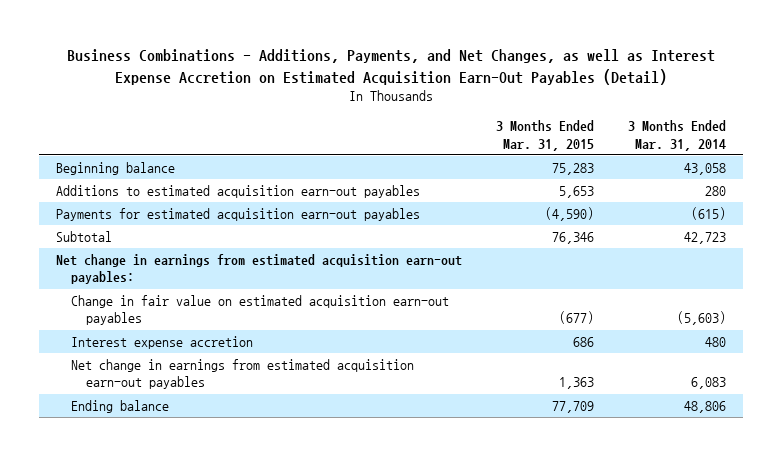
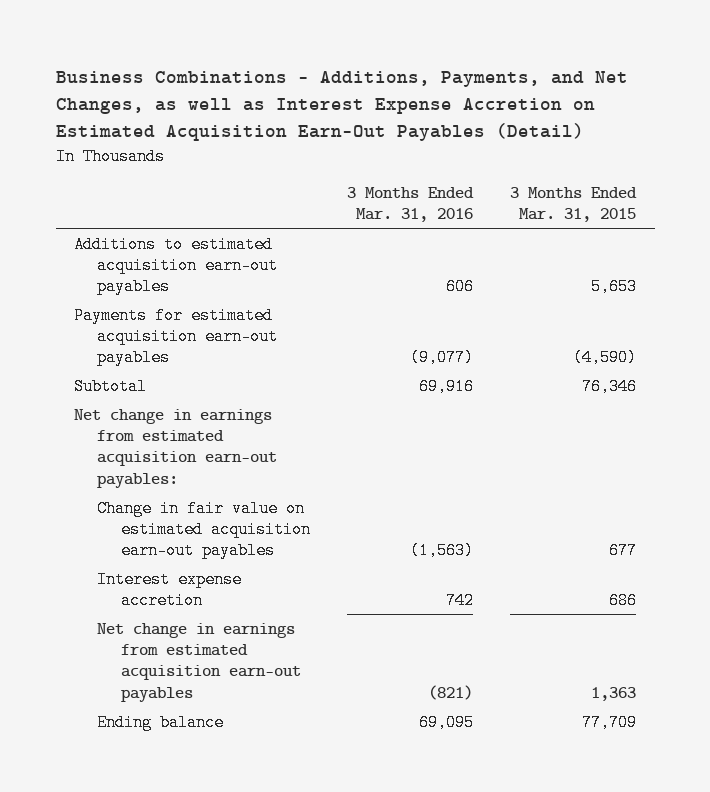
[627,120,726,151] 3 Months Ended Mar. 31, 2014 -> none
none -> [346,186,474,223] 3 Months Ended Mar. 31, 2016
[55,162,175,176] Beginning balance -> none
[558,311,594,325] (677) -> [609,542,638,560] 677

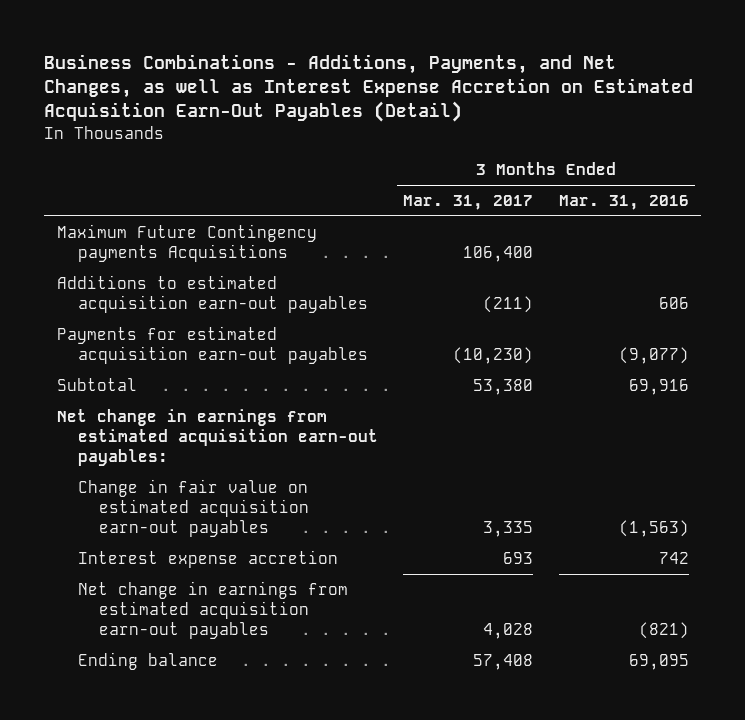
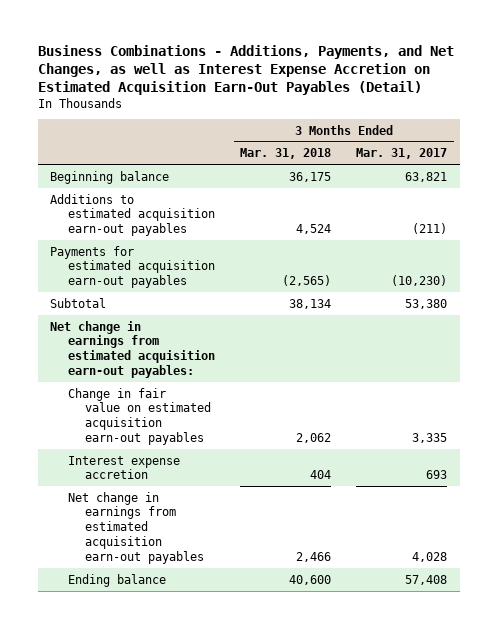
[558,194,689,210] Mar. 31, 2016 -> none
none -> [239,148,331,160] Mar. 31, 2018
[56,223,317,263] Maximum Future Contingency payments Acquisitions -> none
none -> [50,170,170,184] Beginning balance

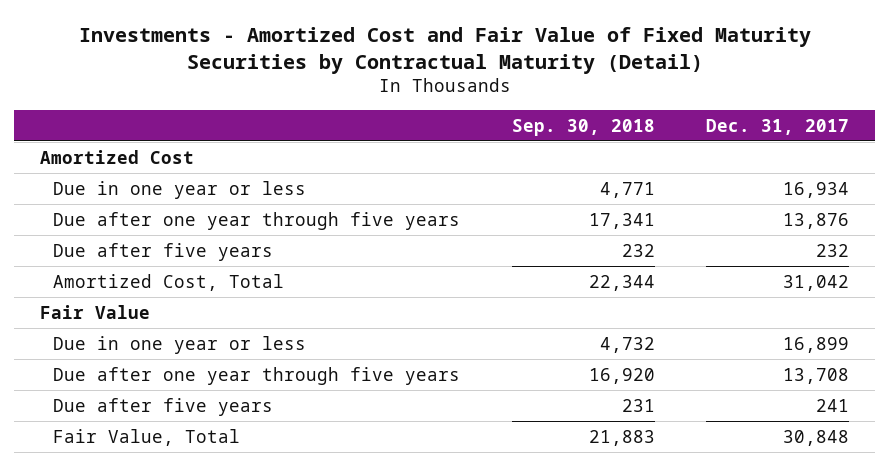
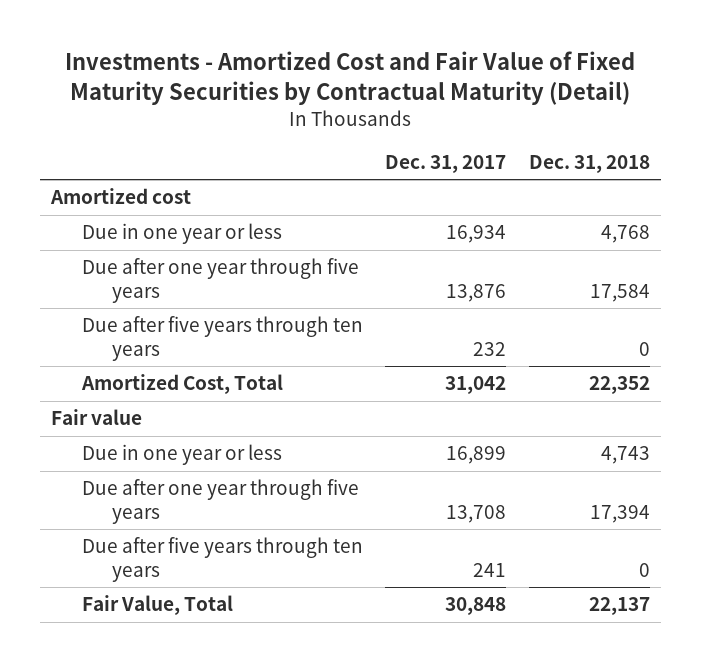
[511,118,655,136] Sep. 30, 2018 -> none
none -> [528,155,650,174] Dec. 31, 2018
[40,149,195,164] Amortized Cost -> [50,188,192,205] Amortized cost
[52,242,273,261] Due after five years -> [81,316,363,362] Due after five years through ten years
[40,304,151,319] Fair Value -> [51,409,143,426] Fair value
[52,397,273,416] Due after five years -> [81,537,363,583] Due after five years through ten years

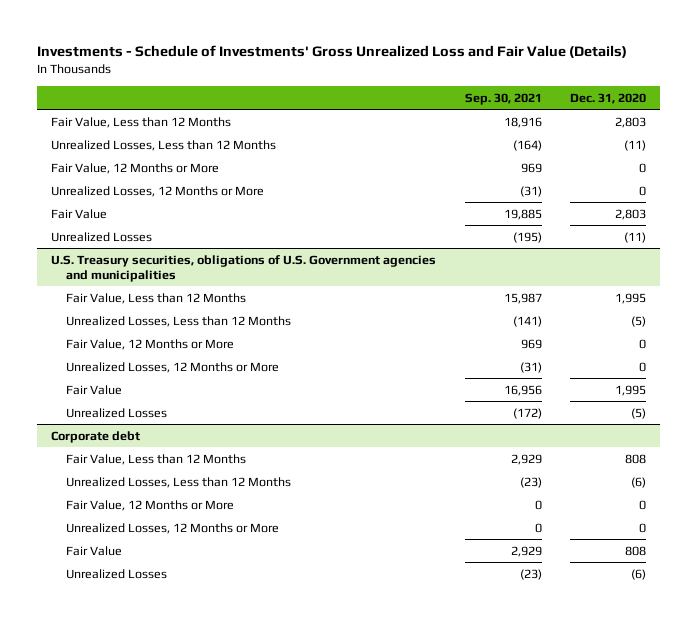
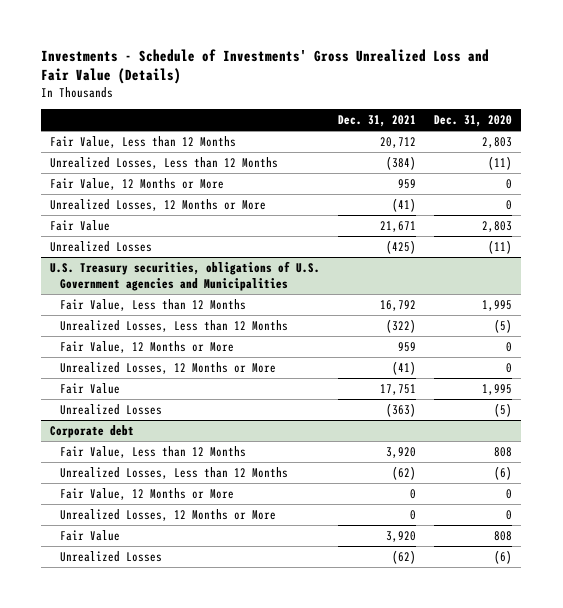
[464,92,542,105] Sep. 30, 2021 -> none
none -> [338,115,417,128] Dec. 31, 2021
[51,254,437,282] U.S. Treasury securities, obligations of U.S. Government agencies and municipalities -> [50,260,321,291] U.S. Treasury securities, obligations of U.S. Government agencies and Municipalities

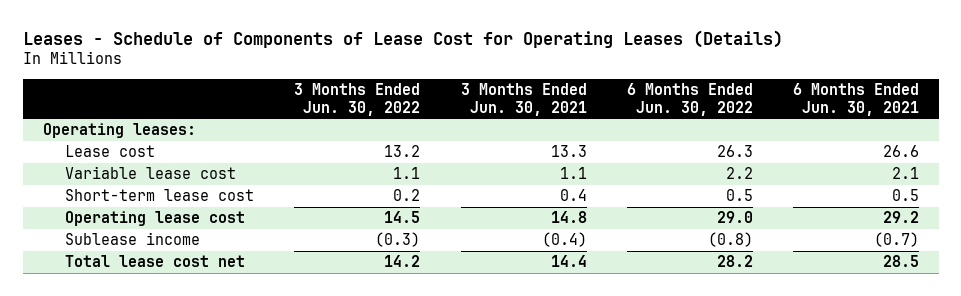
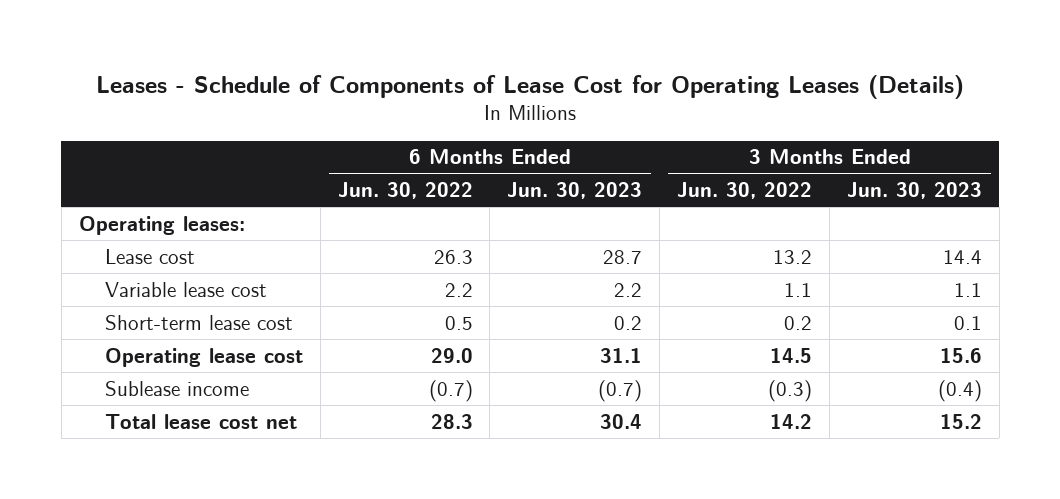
[460,83,587,116] 3 Months Ended Jun. 30, 2021 -> none
[792,83,919,116] 6 Months Ended Jun. 30, 2021 -> none
none -> [507,181,643,199] Jun. 30, 2023
none -> [846,181,982,199] Jun. 30, 2023
[707,232,753,248] (0.8) -> [428,379,473,402] (0.7)
[716,255,753,268] 28.2 -> [430,413,473,429] 28.3

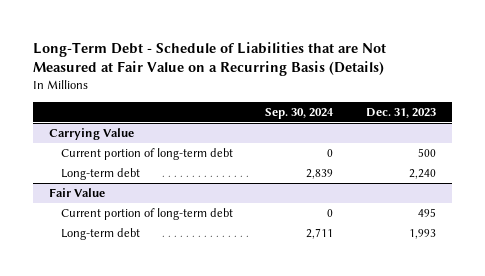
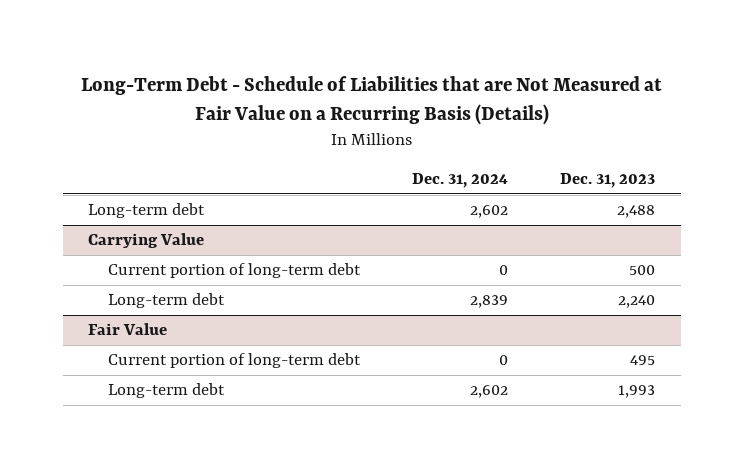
[265,107,335,119] Sep. 30, 2024 -> none
none -> [412,172,509,188] Dec. 31, 2024
none -> [88,203,206,219] Long-term debt

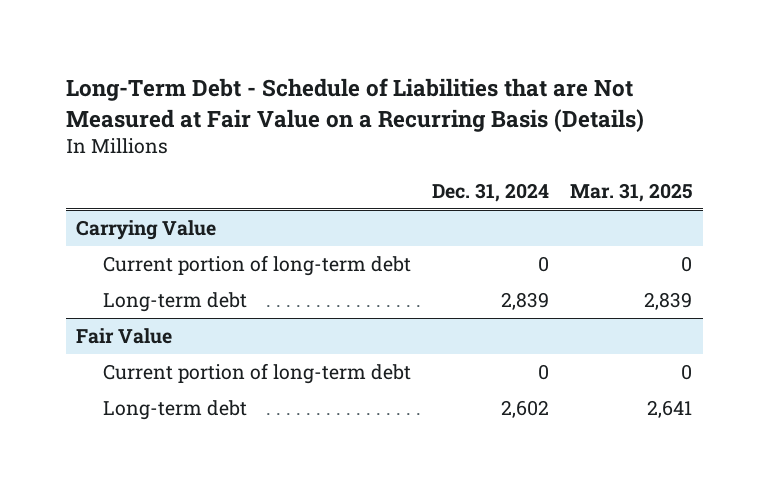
[559,172,655,188] Dec. 31, 2023 -> none
none -> [570,182,693,202] Mar. 31, 2025
[88,203,206,219] Long-term debt -> none

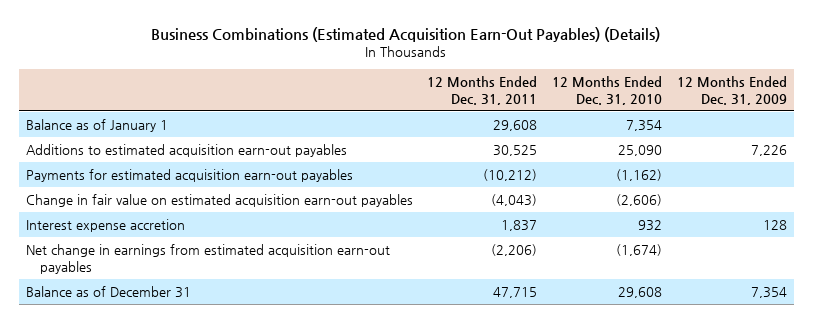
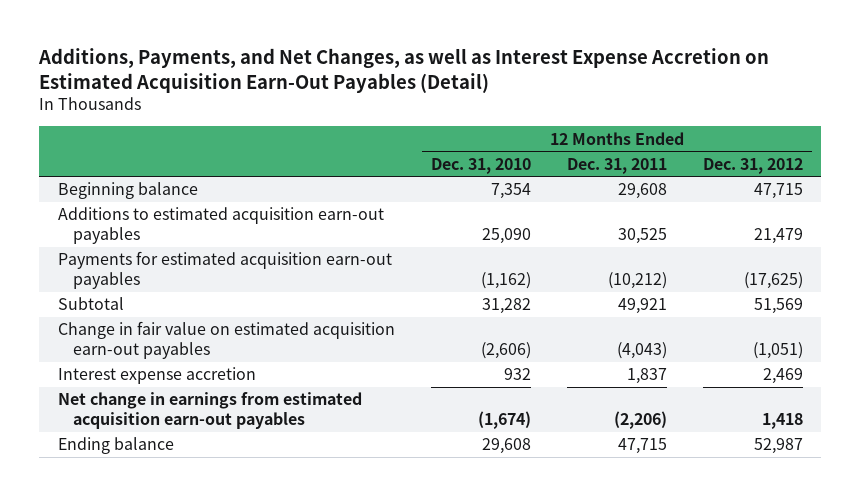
[151,26,661,42] Business Combinations (Estimated Acquisition Earn-Out Payables) (Details) -> [38,48,770,93] Additions, Payments, and Net Changes, as well as Interest Expense Accretion on Estimated Acquisition Earn-Out Payables (Detail)
[676,76,787,105] 12 Months Ended Dec. 31, 2009 -> none
none -> [702,157,803,174] Dec. 31, 2012
[25,119,168,133] Balance as of January 1 -> [57,182,198,200] Beginning balance
none -> [57,297,124,311] Subtotal
[25,286,191,299] Balance as of December 31 -> [57,437,174,455] Ending balance

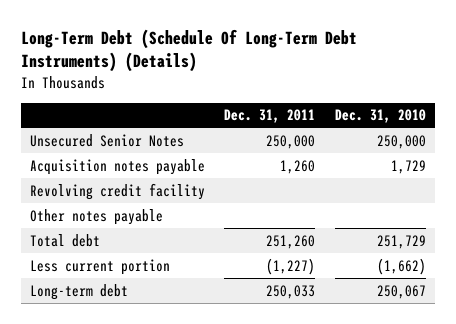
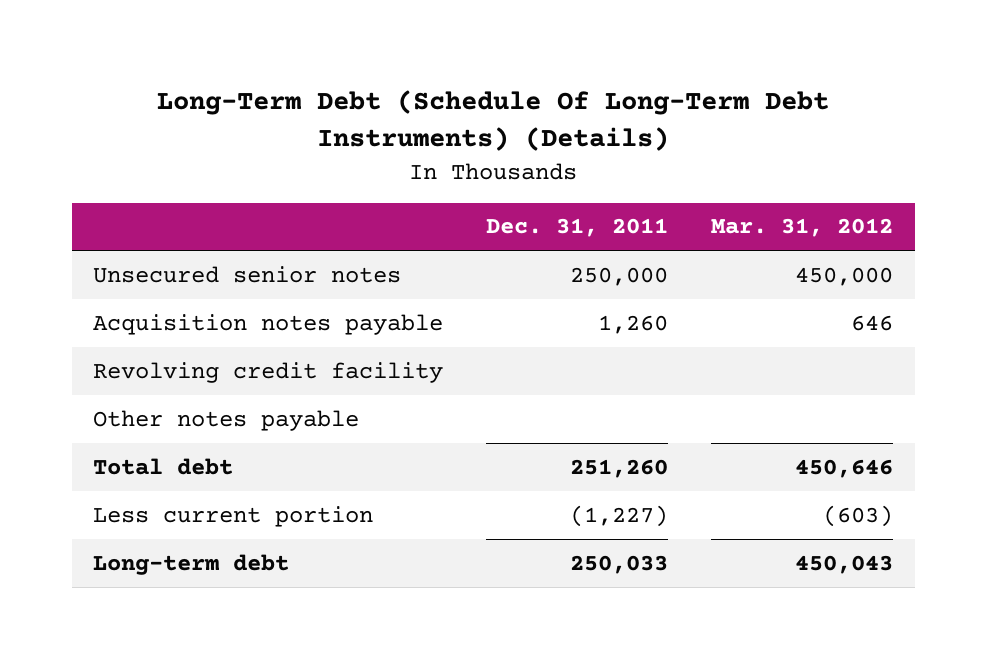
[334,109,426,124] Dec. 31, 2010 -> none
none -> [711,218,894,238] Mar. 31, 2012
[30,133,185,147] Unsecured Senior Notes -> [93,265,402,283] Unsecured senior notes

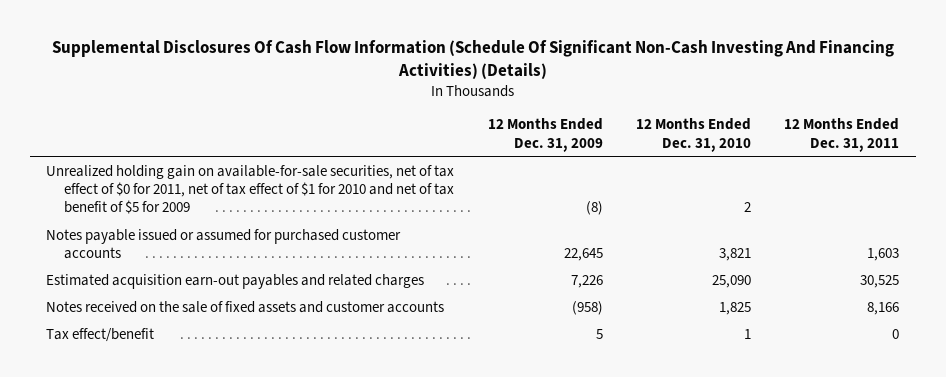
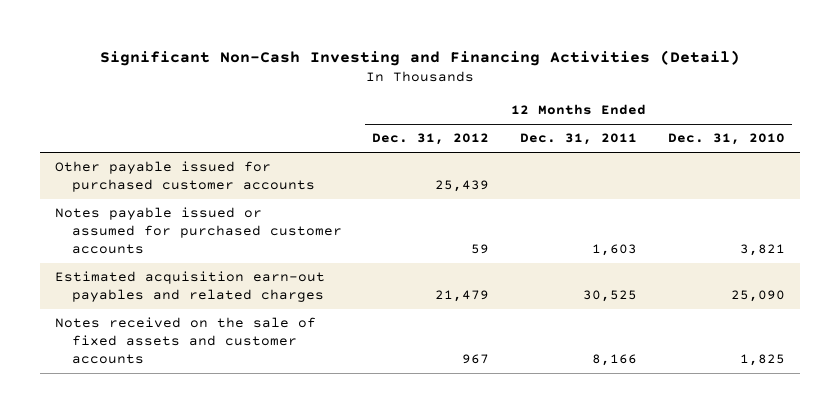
[51,39,894,79] Supplemental Disclosures Of Cash Flow Information (Schedule Of Significant Non-Cash Investing And Financing Activities) (Details) -> [99,50,740,67] Significant Non-Cash Investing and Financing Activities (Detail)
[487,118,603,152] 12 Months Ended Dec. 31, 2009 -> none
none -> [372,133,490,146] Dec. 31, 2012
[46,164,455,214] Unrealized holding gain on available-for-sale securities, net of tax effect of $0 for 2011, net of tax effect of $1 for 2010 and net of tax benefit of $5 for 2009 -> none
none -> [55,161,315,193] Other payable issued for purchased customer accounts
[46,327,155,342] Tax effect/benefit -> none

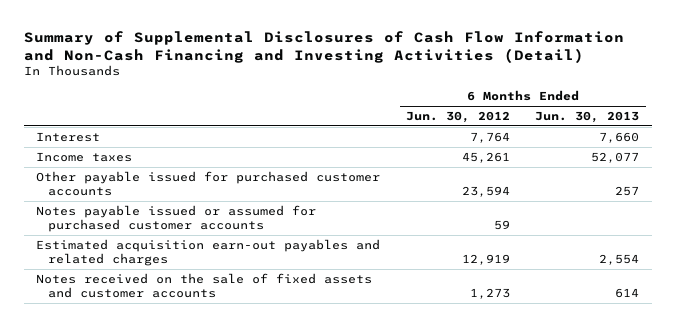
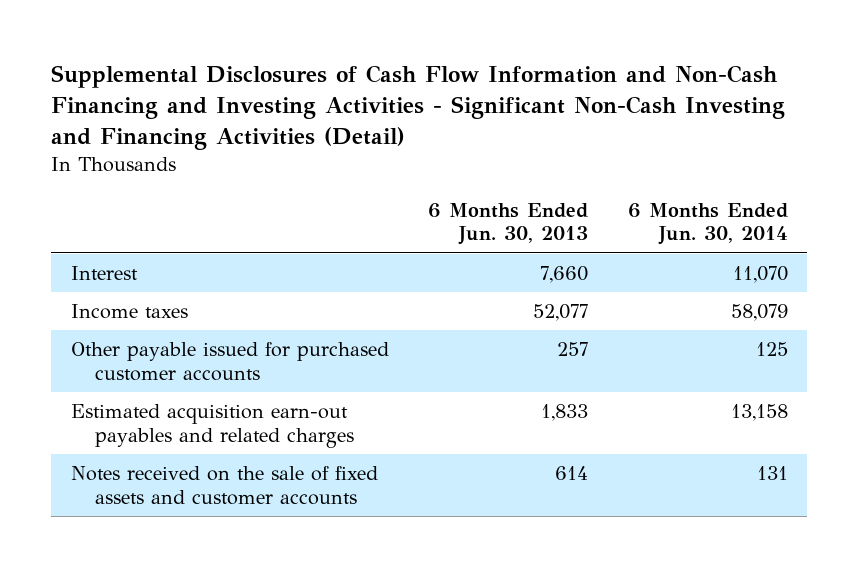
[23,30,624,63] Summary of Supplemental Disclosures of Cash Flow Information and Non-Cash Financing and Investing Activities (Detail) -> [51,64,786,150] Supplemental Disclosures of Cash Flow Information and Non-Cash Financing and Investing Activities - Significant Non-Cash Investing and Financing Activities (Detail)
[405,111,510,124] Jun. 30, 2012 -> none
none -> [627,202,788,246] 6 Months Ended Jun. 30, 2014
[36,204,317,233] Notes payable issued or assumed for purchased customer accounts -> none
[599,254,640,266] 2,554 -> [541,404,589,422] 1,833

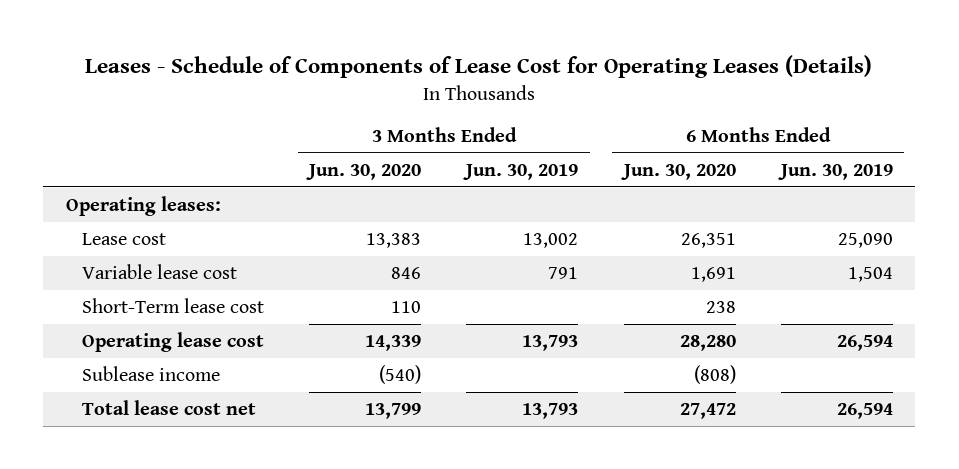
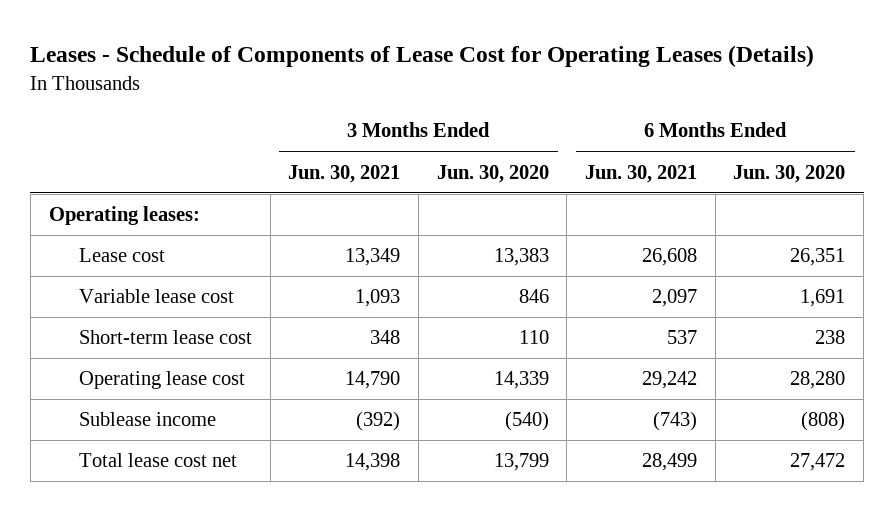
[463,163,579,180] Jun. 30, 2019 -> none
[777,163,893,180] Jun. 30, 2019 -> none
none -> [288,164,401,183] Jun. 30, 2021
none -> [585,164,698,183] Jun. 30, 2021
[82,297,265,313] Short-Term lease cost -> [78,330,252,345] Short-term lease cost

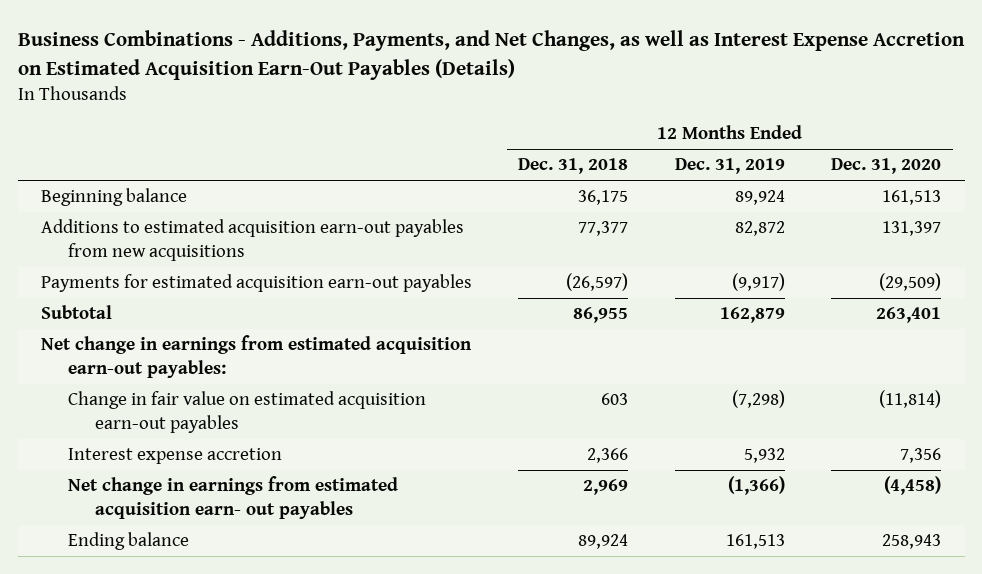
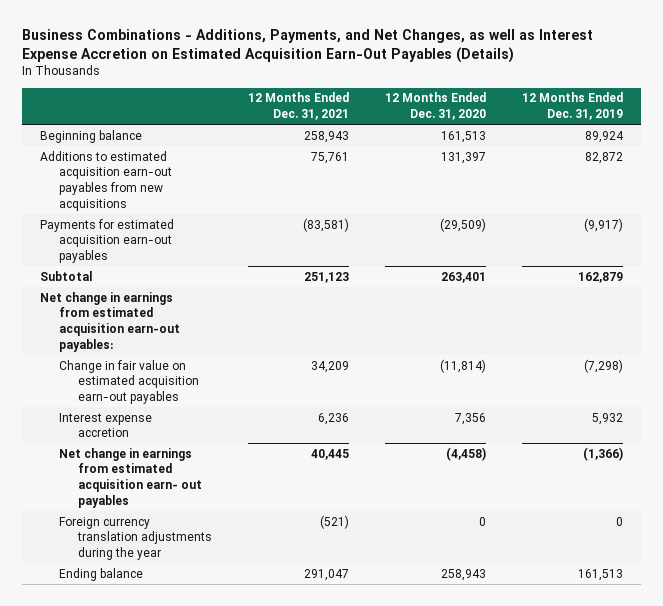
[518,158,629,175] Dec. 31, 2018 -> none
none -> [248,92,350,120] 12 Months Ended Dec. 31, 2021
none -> [58,516,213,561] Foreign currency translation adjustments during the year

